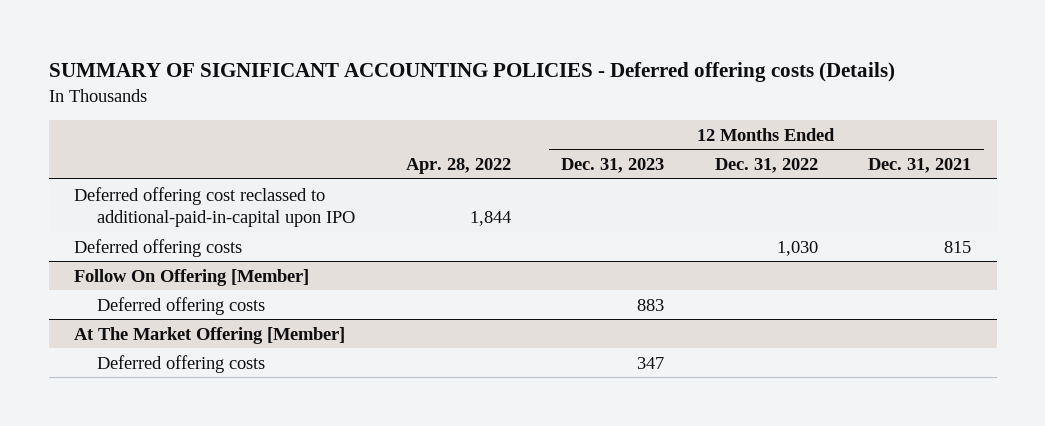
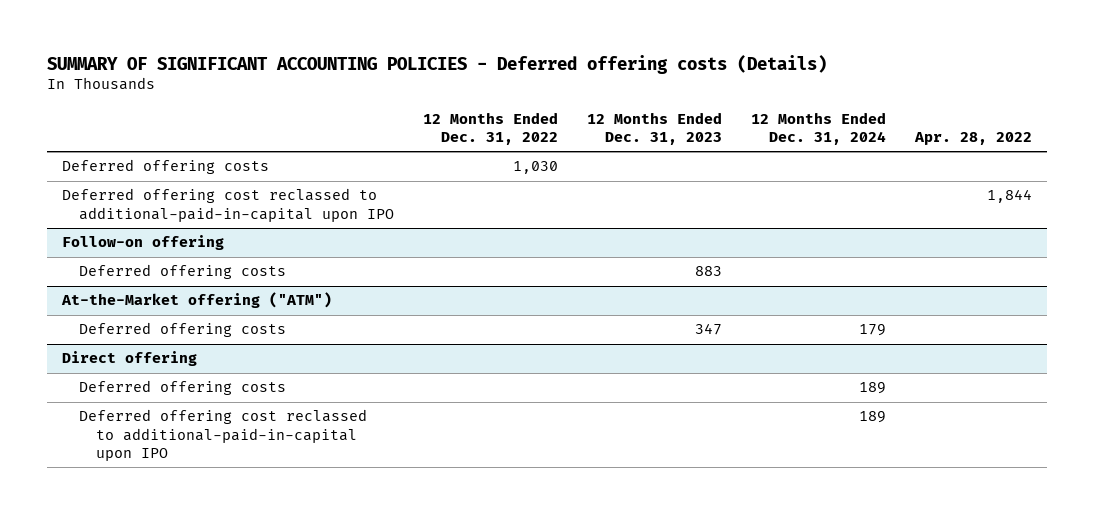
[868,157,972,173] Dec. 31, 2021 -> none
none -> [750,111,886,145] 12 Months Ended Dec. 31, 2024
[73,186,356,227] Deferred offering cost reclassed to additional-paid-in-capital upon IPO -> [61,188,394,222] Deferred offering cost reclassed to additional-paid-in-capital upon IPO
[73,268,309,286] Follow On Offering [Member] -> [61,235,224,251] Follow-on offering
[73,326,345,344] At The Market Offering [Member] -> [60,292,332,309] At-the-Market offering ("ATM")
none -> [61,351,197,367] Direct offering
none -> [78,380,286,396] Deferred offering costs
none -> [78,409,367,461] Deferred offering cost reclassed to additional-paid-in-capital upon IPO

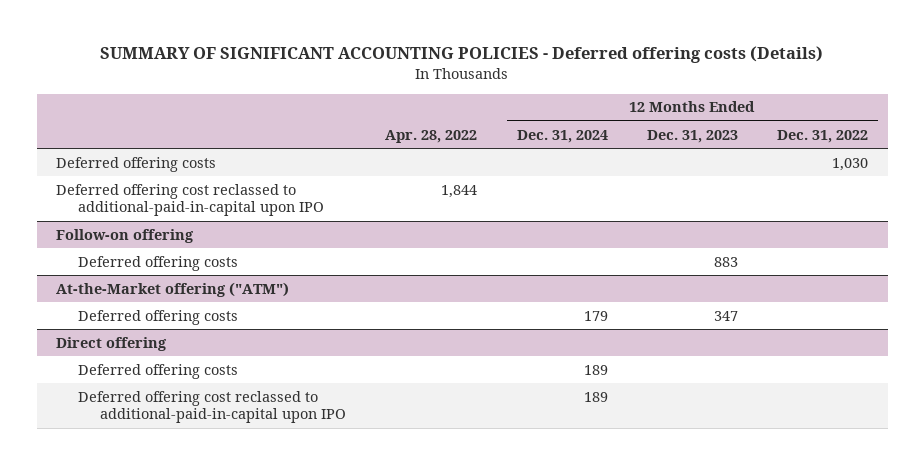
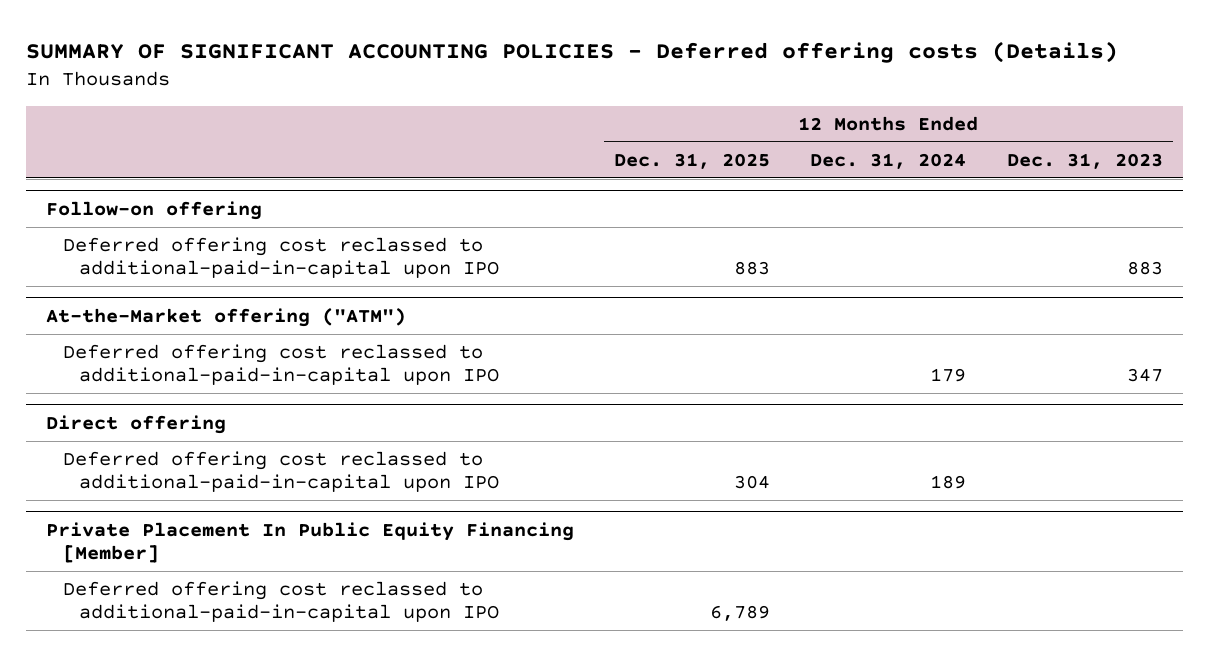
[385,129,478,143] Apr. 28, 2022 -> none
[776,129,868,143] Dec. 31, 2022 -> none
none -> [614,152,771,169] Dec. 31, 2025
[56,156,217,172] Deferred offering costs -> none
[56,183,325,217] Deferred offering cost reclassed to additional-paid-in-capital upon IPO -> none
[78,255,239,271] Deferred offering costs -> [62,237,499,279] Deferred offering cost reclassed to additional-paid-in-capital upon IPO
[78,309,239,325] Deferred offering costs -> [62,344,499,386] Deferred offering cost reclassed to additional-paid-in-capital upon IPO
[78,363,239,379] Deferred offering costs -> none
none -> [46,521,575,564] Private Placement In Public Equity Financing [Member]
none -> [62,581,499,623] Deferred offering cost reclassed to additional-paid-in-capital upon IPO

